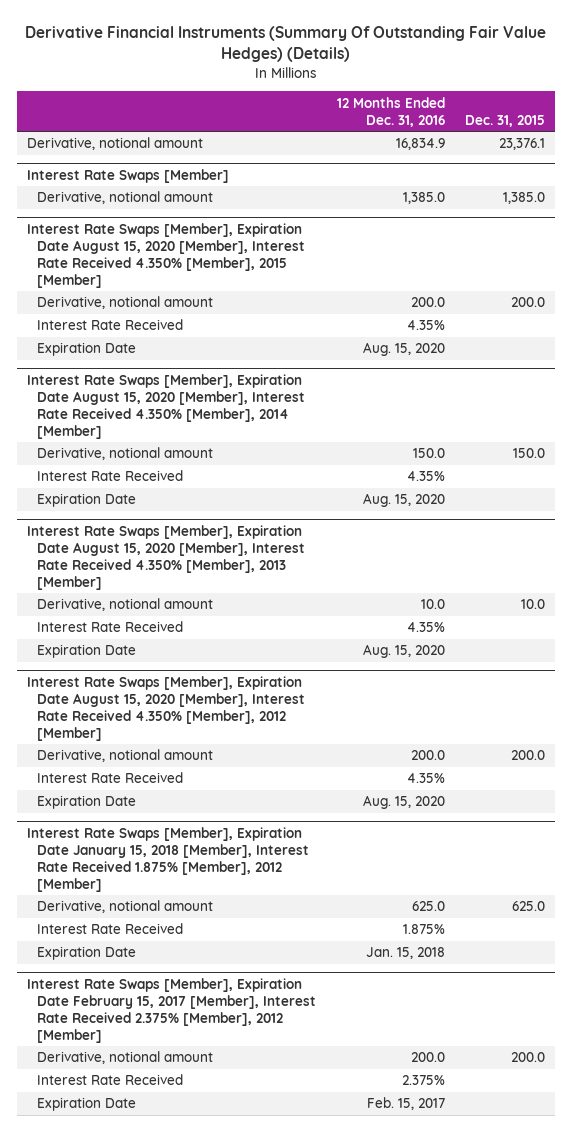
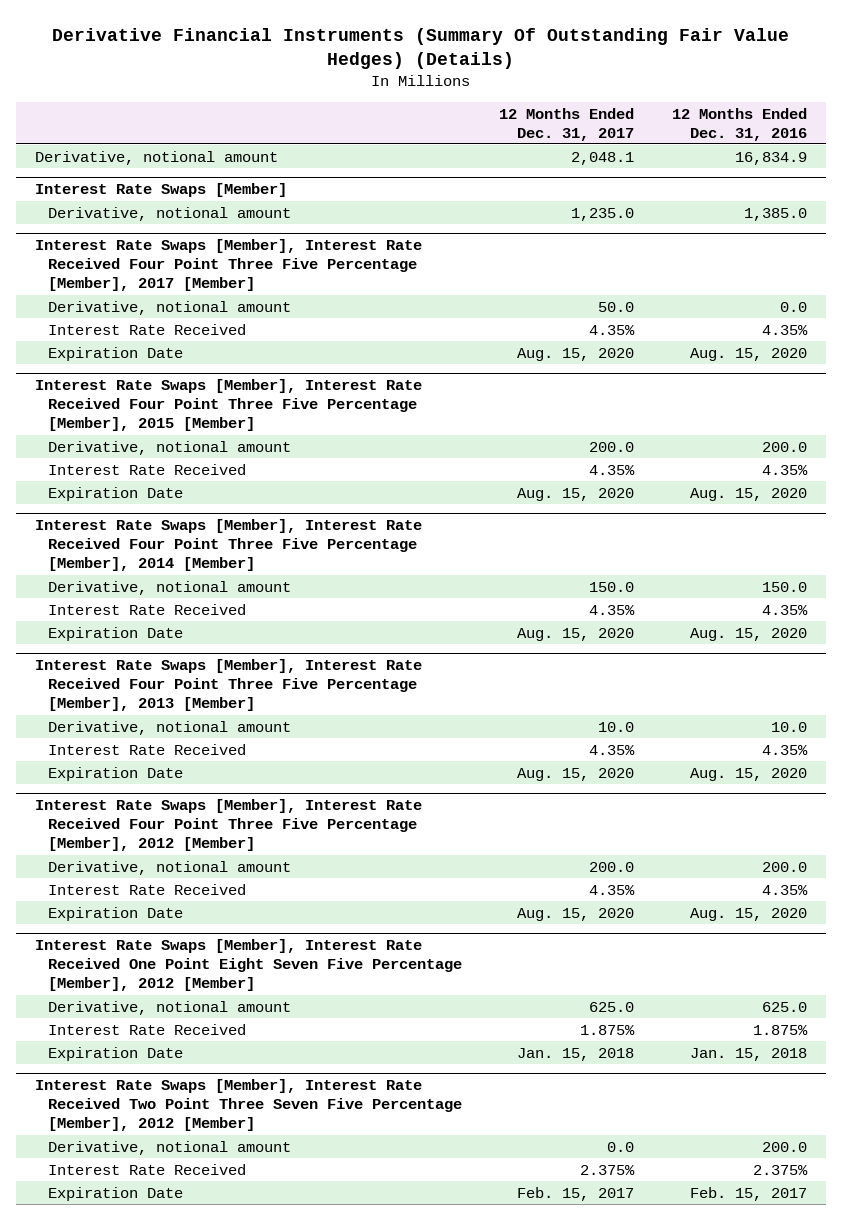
[465,114,546,127] Dec. 31, 2015 -> none
none -> [499,107,635,141] 12 Months Ended Dec. 31, 2017
[27,222,305,288] Interest Rate Swaps [Member], Expiration Date August 15, 2020 [Member], Interest Rate Received 4.350% [Member], 2015 [Member] -> none
none -> [34,239,422,292] Interest Rate Swaps [Member], Interest Rate Received Four Point Three Five Percentage [Member], 2017 [Member]
none -> [47,300,291,315] Derivative, notional amount
none -> [47,323,246,335] Interest Rate Received
none -> [47,346,183,361] Expiration Date
none -> [34,379,422,432] Interest Rate Swaps [Member], Interest Rate Received Four Point Three Five Percentage [Member], 2015 [Member]
[27,373,305,439] Interest Rate Swaps [Member], Expiration Date August 15, 2020 [Member], Interest Rate Received 4.350% [Member], 2014 [Member] -> none
none -> [34,519,422,572] Interest Rate Swaps [Member], Interest Rate Received Four Point Three Five Percentage [Member], 2014 [Member]
[27,524,305,590] Interest Rate Swaps [Member], Expiration Date August 15, 2020 [Member], Interest Rate Received 4.350% [Member], 2013 [Member] -> none
none -> [34,659,422,712] Interest Rate Swaps [Member], Interest Rate Received Four Point Three Five Percentage [Member], 2013 [Member]
[27,675,305,741] Interest Rate Swaps [Member], Expiration Date August 15, 2020 [Member], Interest Rate Received 4.350% [Member], 2012 [Member] -> none
none -> [34,799,422,852] Interest Rate Swaps [Member], Interest Rate Received Four Point Three Five Percentage [Member], 2012 [Member]
[27,826,309,892] Interest Rate Swaps [Member], Expiration Date January 15, 2018 [Member], Interest Rate Received 1.875% [Member], 2012 [Member] -> none
none -> [34,939,462,992] Interest Rate Swaps [Member], Interest Rate Received One Point Eight Seven Five Percentage [Member], 2012 [Member]
[27,977,316,1043] Interest Rate Swaps [Member], Expiration Date February 15, 2017 [Member], Interest Rate Received 2.375% [Member], 2012 [Member] -> none
none -> [34,1079,462,1132] Interest Rate Swaps [Member], Interest Rate Received Two Point Three Seven Five Percentage [Member], 2012 [Member]

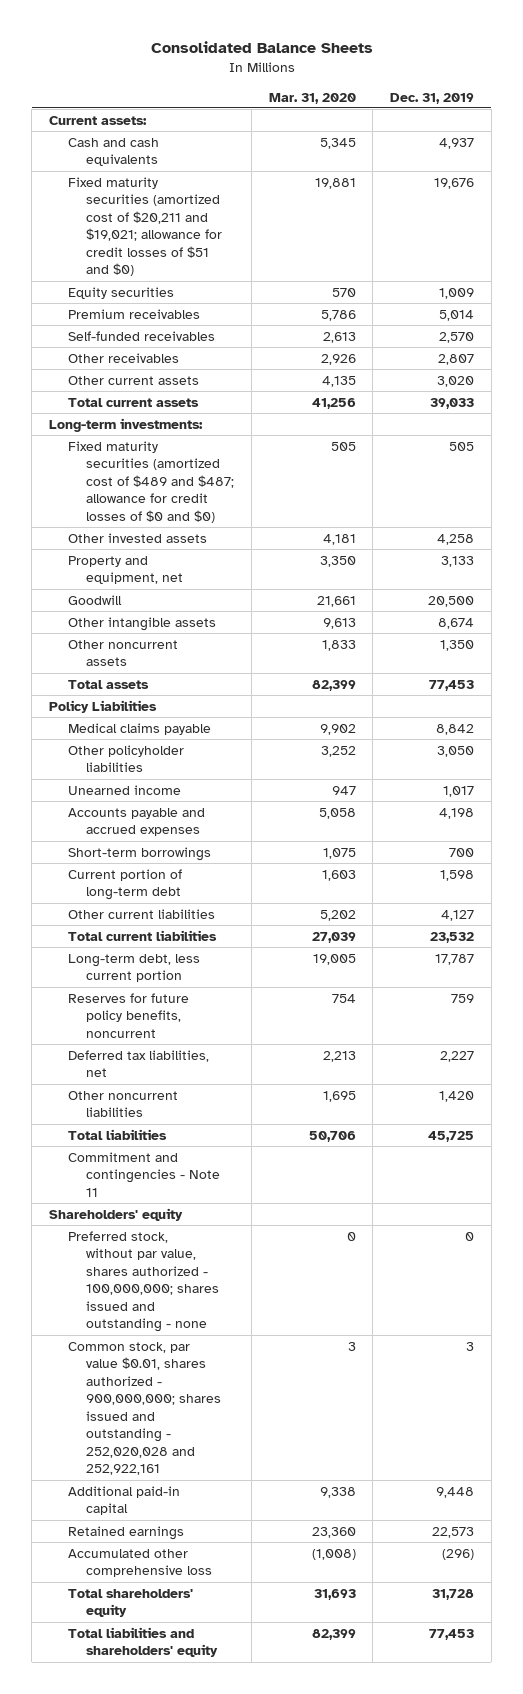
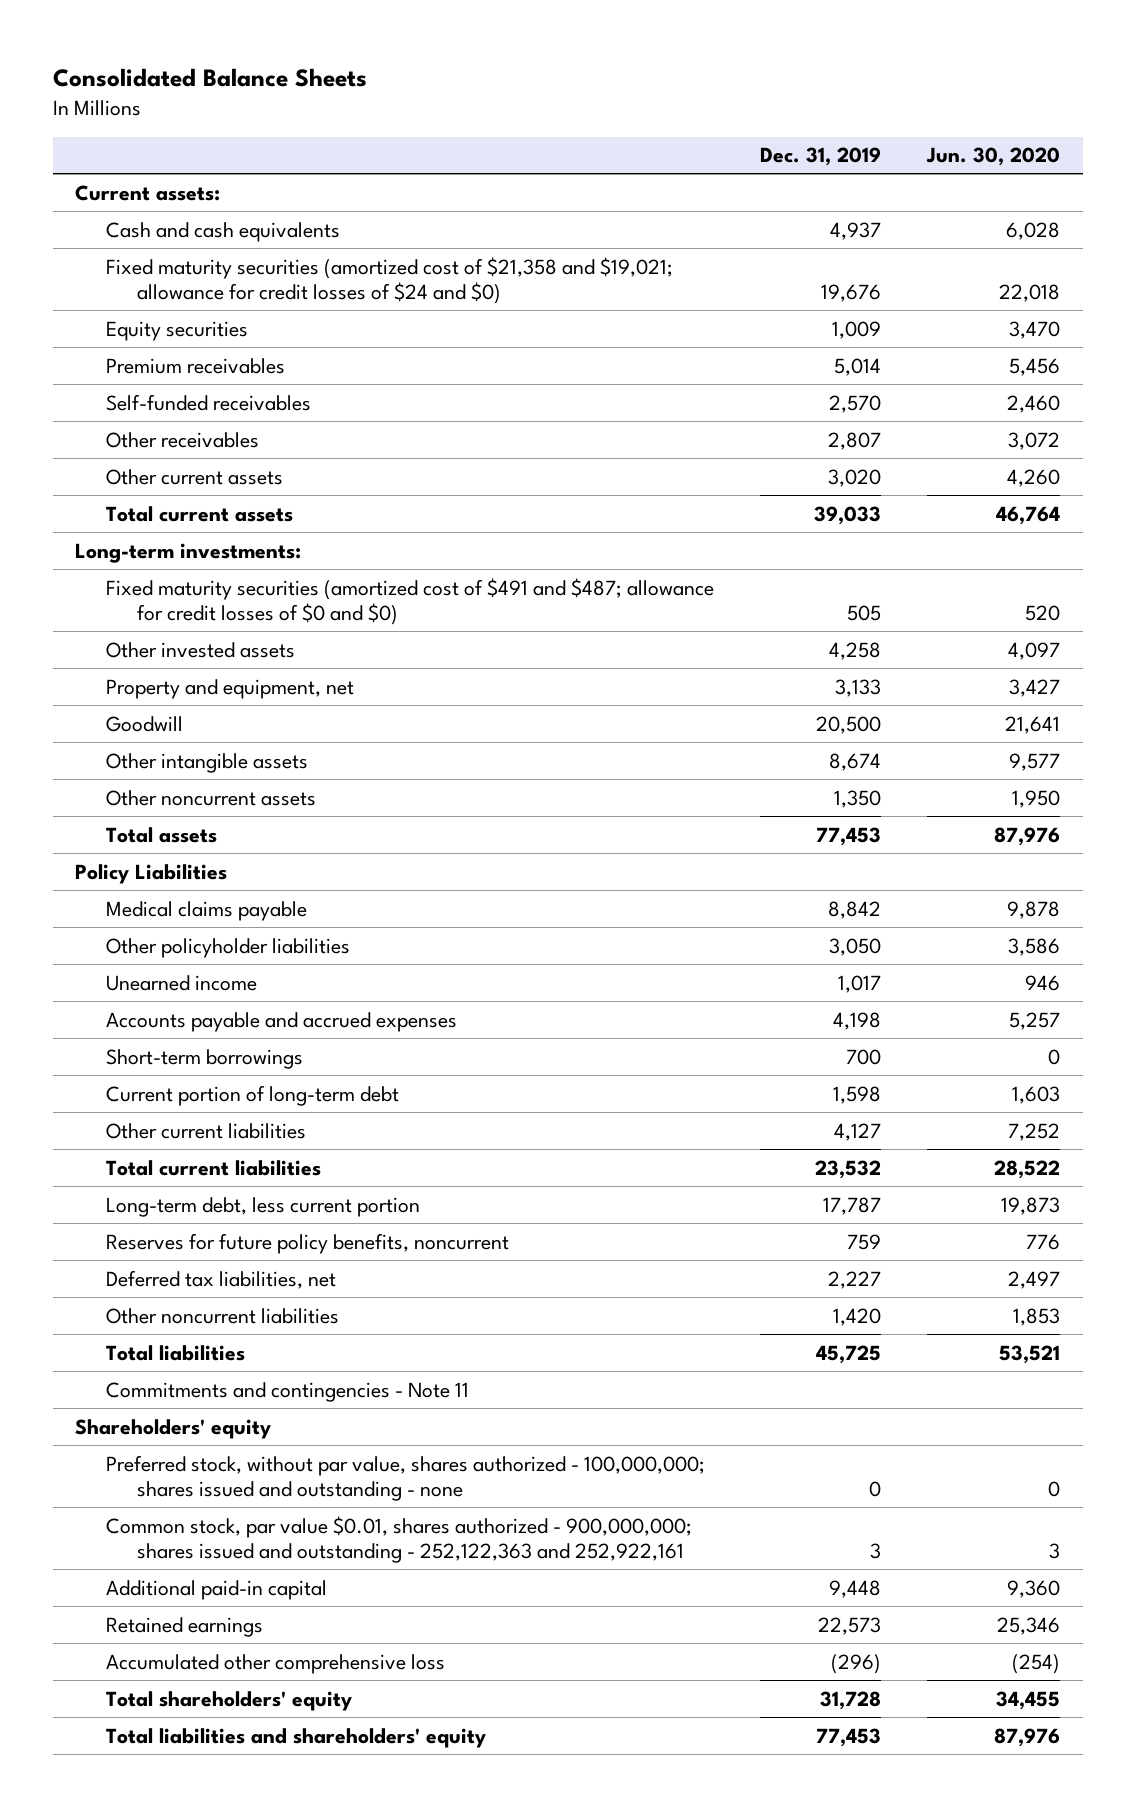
[268,92,356,104] Mar. 31, 2020 -> none
none -> [925,147,1060,167] Jun. 30, 2020
[67,176,223,277] Fixed maturity securities (amortized cost of $20,211 and $19,021; allowance for credit losses of $51 and $0) -> [106,256,674,305] Fixed maturity securities (amortized cost of $21,358 and $19,021; allowance for credit losses of $24 and $0)
[67,440,235,523] Fixed maturity securities (amortized cost of $489 and $487; allowance for credit losses of $0 and $0) -> [106,577,715,626] Fixed maturity securities (amortized cost of $491 and $487; allowance for credit losses of $0 and $0)
[67,1151,221,1197] Commitment and contingencies - Note 11 -> [106,1381,470,1402] Commitments and contingencies - Note 11
[67,1341,222,1476] Common stock, par value $0.01, shares authorized - 900,000,000; shares issued and outstanding - 252,020,028 and 252,922,161 -> [106,1515,693,1564] Common stock, par value $0.01, shares authorized - 900,000,000; shares issued and outstanding - 252,122,363 and 252,922,161

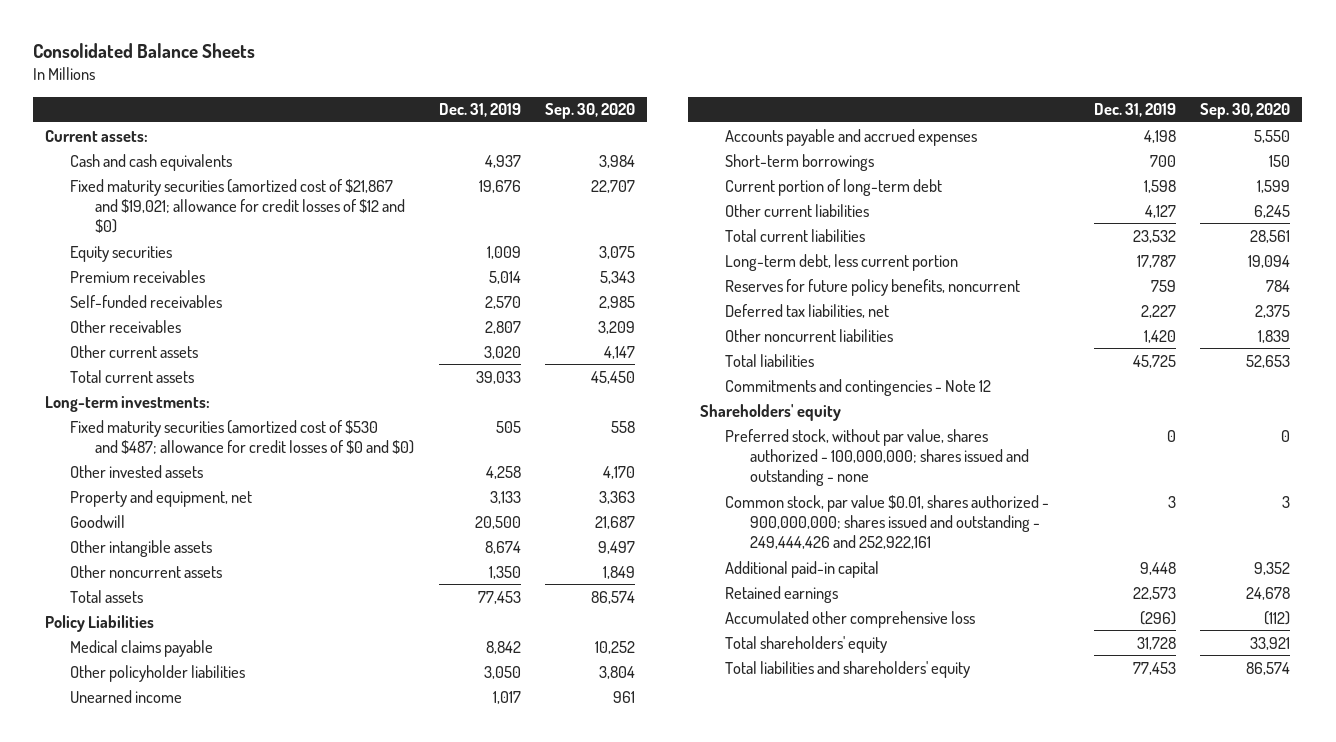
[925,147,1060,167] Jun. 30, 2020 -> none
none -> [545,103,636,120] Sep. 30, 2020
[106,256,674,305] Fixed maturity securities (amortized cost of $21,358 and $19,021; allowance for credit losses of $24 and $0) -> [70,178,406,233] Fixed maturity securities (amortized cost of $21,867 and $19,021; allowance for credit losses of $12 and $0)
[106,577,715,626] Fixed maturity securities (amortized cost of $491 and $487; allowance for credit losses of $0 and $0) -> [70,419,415,454] Fixed maturity securities (amortized cost of $530 and $487; allowance for credit losses of $0 and $0)
[106,1381,470,1402] Commitments and contingencies - Note 11 -> [725,378,992,396] Commitments and contingencies - Note 12
[106,1515,693,1564] Common stock, par value $0.01, shares authorized - 900,000,000; shares issued and outstanding - 252,122,363 and 252,922,161 -> [725,494,1050,549] Common stock, par value $0.01, shares authorized - 900,000,000; shares issued and outstanding - 249,444,426 and 252,922,161

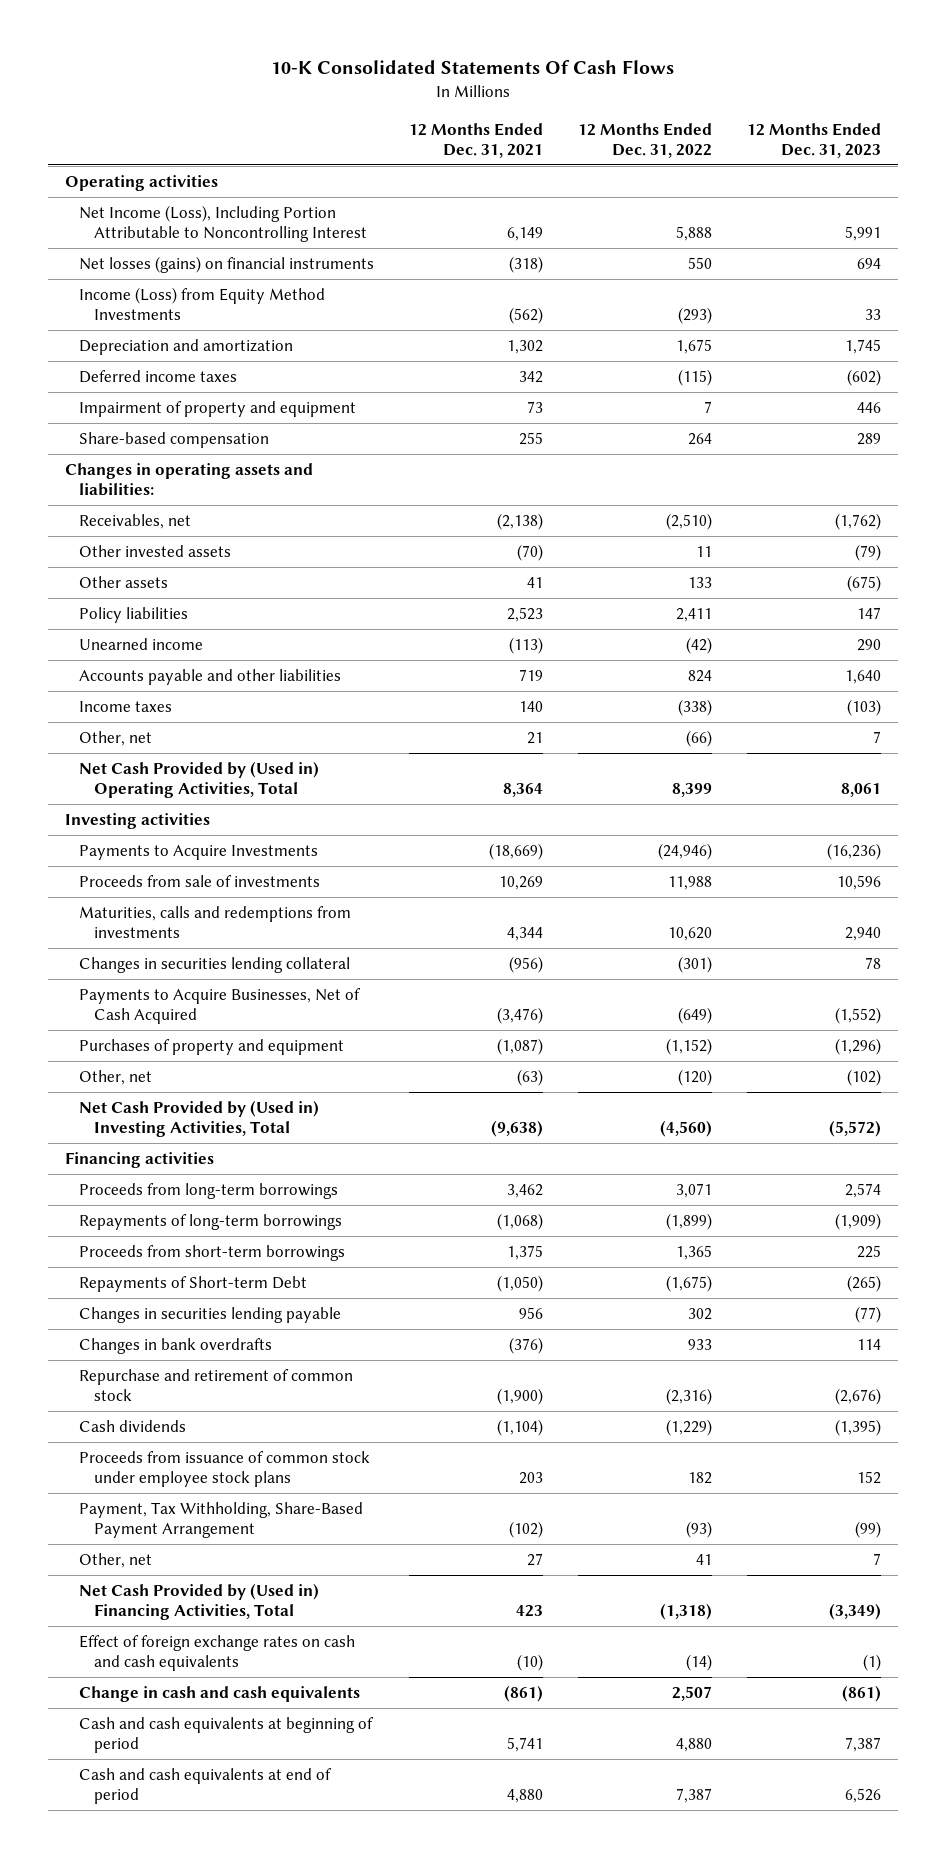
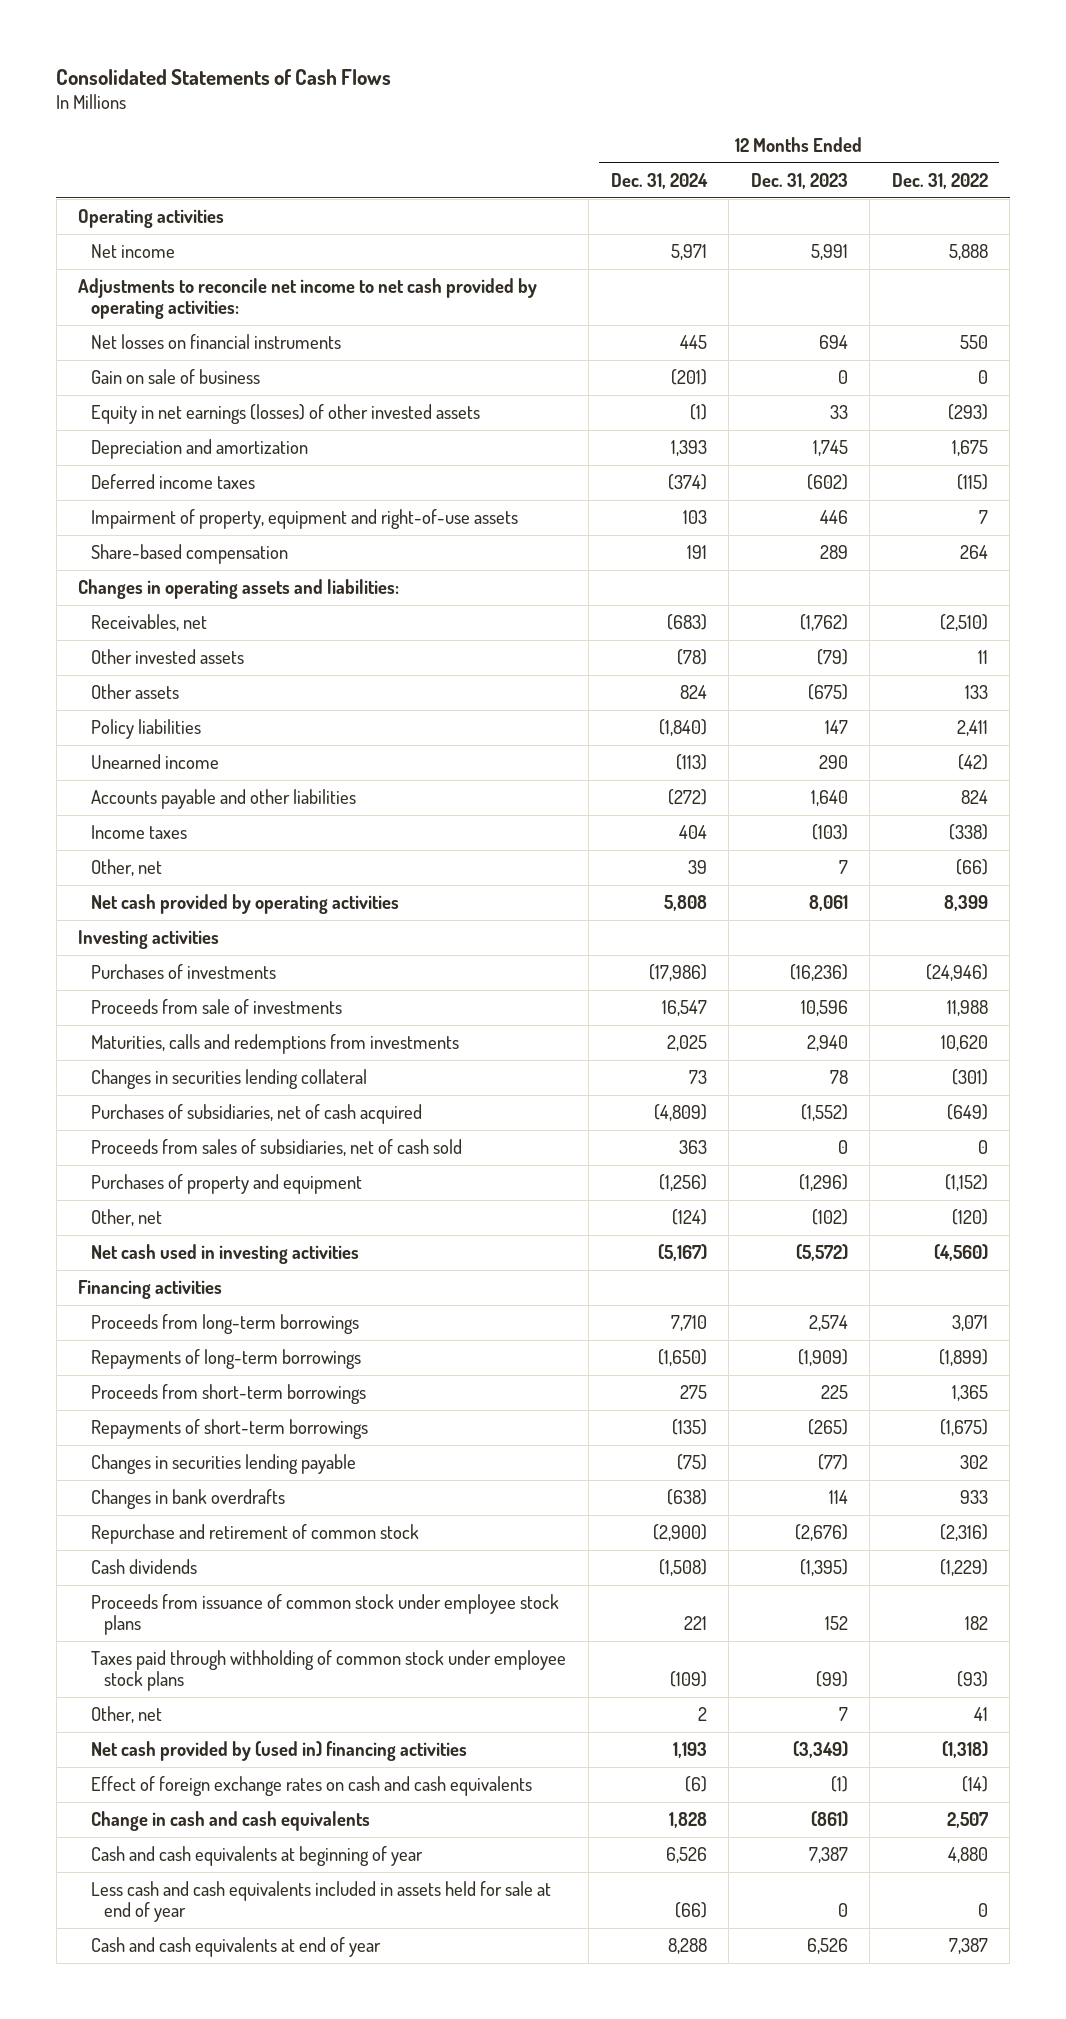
[271,60,675,75] 10-K Consolidated Statements Of Cash Flows -> [56,68,392,85] Consolidated Statements of Cash Flows
[409,122,544,158] 12 Months Ended Dec. 31, 2021 -> none
none -> [610,172,708,189] Dec. 31, 2024
[79,205,367,242] Net Income (Loss), Including Portion Attributable to Noncontrolling Interest -> [91,244,176,259] Net income
none -> [78,278,538,320] Adjustments to reconcile net income to net cash provided by operating activities:
[79,256,375,274] Net losses (gains) on financial instruments -> [91,334,342,350] Net losses on financial instruments
none -> [91,369,261,385] Gain on sale of business
[79,287,326,320] Income (Loss) from Equity Method Investments -> [91,404,481,425] Equity in net earnings (losses) of other invested assets
[79,401,357,418] Impairment of property and equipment -> [91,509,519,530] Impairment of property, equipment and right-of-use assets
[79,761,320,798] Net Cash Provided by (Used in) Operating Activities, Total -> [91,894,400,915] Net cash provided by operating activities
[79,845,319,861] Payments to Acquire Investments -> [91,964,277,980] Purchases of investments
[79,988,362,1024] Payments to Acquire Businesses, Net of Cash Acquired -> [91,1104,423,1125] Purchases of subsidiaries, net of cash acquired
none -> [91,1139,463,1157] Proceeds from sales of subsidiaries, net of cash sold
[79,1100,320,1137] Net Cash Provided by (Used in) Investing Activities, Total -> [91,1244,360,1265] Net cash used in investing activities
[79,1276,308,1293] Repayments of Short-term Debt -> [91,1419,369,1440] Repayments of short-term borrowings
[79,1502,364,1538] Payment, Tax Withholding, Share-Based Payment Arrangement -> [91,1650,567,1692] Taxes paid through withholding of common stock under employee stock plans
[79,1583,320,1620] Net Cash Provided by (Used in) Financing Activities, Total -> [91,1741,468,1762] Net cash provided by (used in) financing activities
[79,1717,375,1753] Cash and cash equivalents at beginning of period -> [91,1846,424,1867] Cash and cash equivalents at beginning of year
none -> [91,1881,552,1923] Less cash and cash equivalents included in assets held for sale at end of year
[79,1768,333,1804] Cash and cash equivalents at end of period -> [91,1937,382,1958] Cash and cash equivalents at end of year

